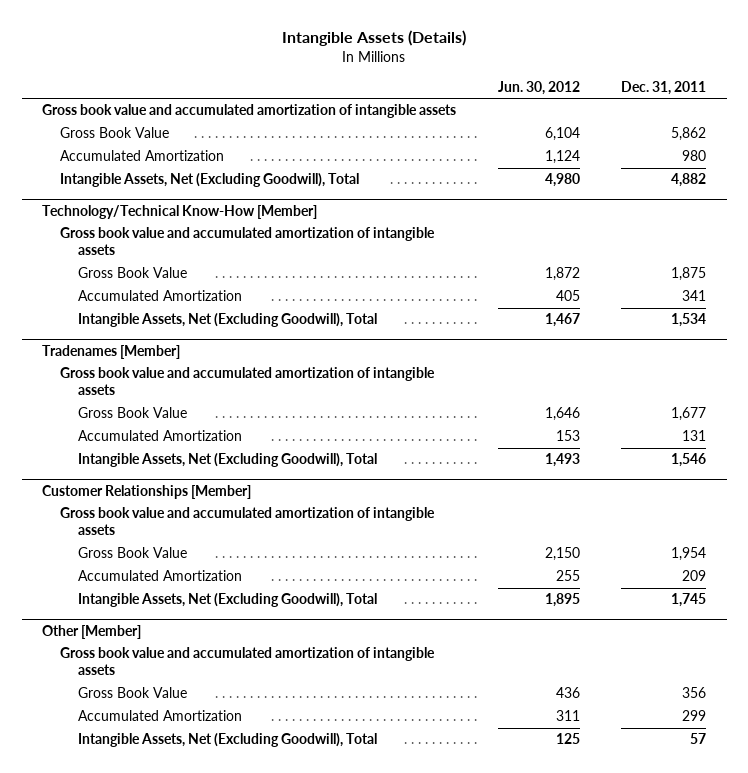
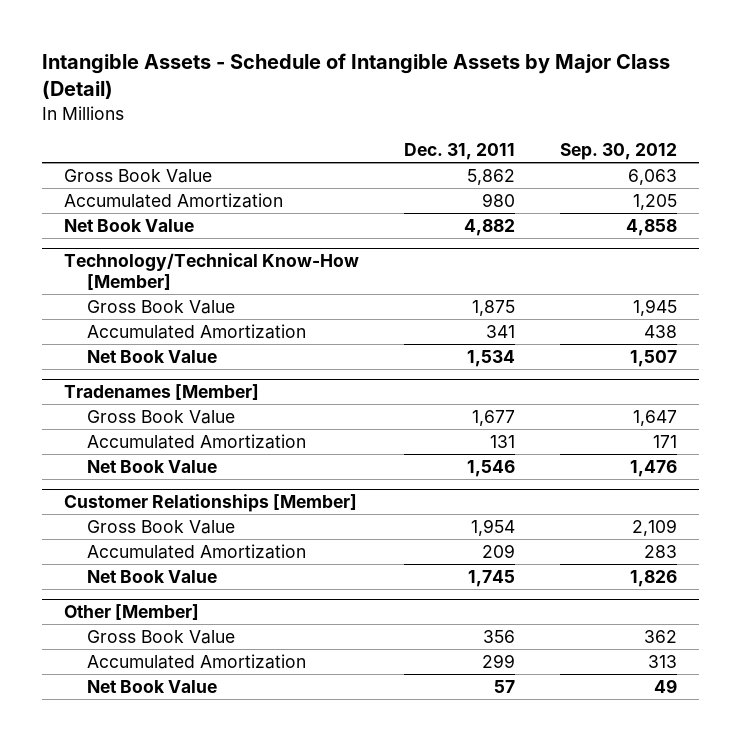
[282,30,467,47] Intangible Assets (Details) -> [41,53,670,100] Intangible Assets - Schedule of Intangible Assets by Major Class (Detail)
[497,80,580,95] Jun. 30, 2012 -> none
none -> [559,143,677,161] Sep. 30, 2012
[42,104,457,119] Gross book value and accumulated amortization of intangible assets -> none
[60,173,360,188] Intangible Assets, Net (Excluding Goodwill), Total -> [64,218,195,232] Net Book Value
[60,227,436,256] Gross book value and accumulated amortization of intangible assets -> none
[77,313,377,328] Intangible Assets, Net (Excluding Goodwill), Total -> [86,349,217,363] Net Book Value
[60,367,436,396] Gross book value and accumulated amortization of intangible assets -> none
[77,453,377,468] Intangible Assets, Net (Excluding Goodwill), Total -> [86,459,217,473] Net Book Value
[60,507,436,536] Gross book value and accumulated amortization of intangible assets -> none
[77,593,377,608] Intangible Assets, Net (Excluding Goodwill), Total -> [86,569,217,583] Net Book Value
[60,647,436,676] Gross book value and accumulated amortization of intangible assets -> none
[77,733,377,748] Intangible Assets, Net (Excluding Goodwill), Total -> [86,679,217,693] Net Book Value

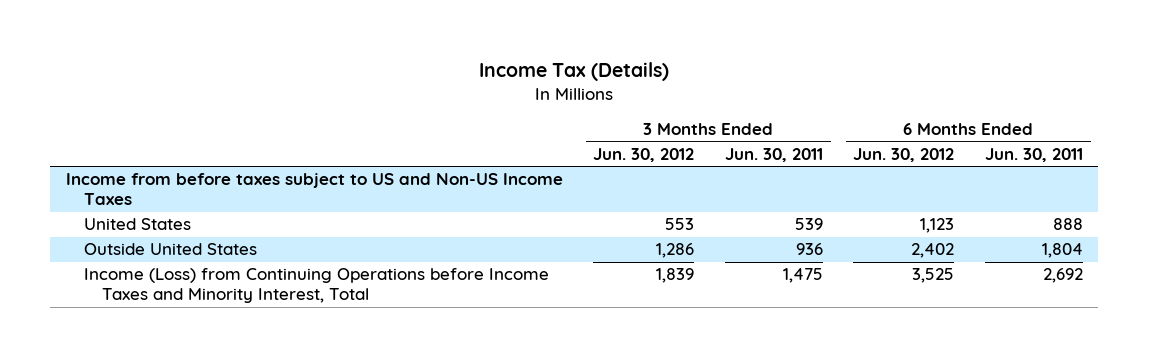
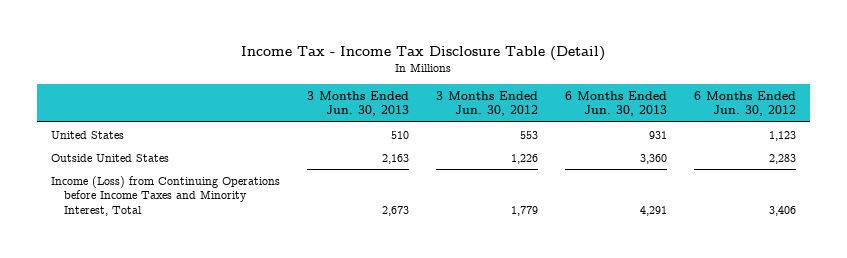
[479,61,670,81] Income Tax (Details) -> [241,45,606,61] Income Tax - Income Tax Disclosure Table (Detail)
[724,148,823,163] Jun. 30, 2011 -> none
[985,148,1084,163] Jun. 30, 2011 -> none
none -> [306,90,409,117] 3 Months Ended Jun. 30, 2013
none -> [565,90,668,117] 6 Months Ended Jun. 30, 2013
[65,173,563,206] Income from before taxes subject to US and Non-US Income Taxes -> none
[656,243,695,259] 1,286 -> [510,153,538,164] 1,226
[911,243,955,259] 2,402 -> [769,153,797,164] 2,283
[656,268,695,284] 1,839 -> [510,205,538,216] 1,779
[912,268,955,284] 3,525 -> [769,205,797,216] 3,406

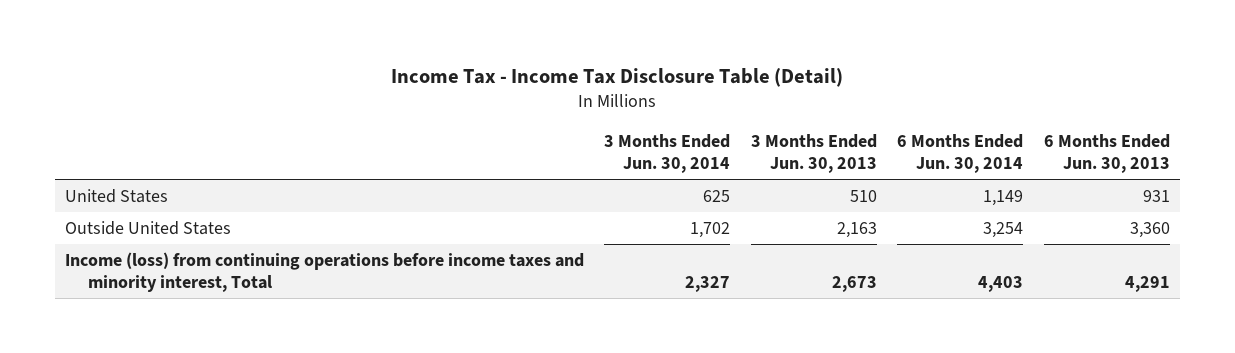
[435,90,538,117] 3 Months Ended Jun. 30, 2012 -> none
[694,90,797,117] 6 Months Ended Jun. 30, 2012 -> none
none -> [604,134,731,174] 3 Months Ended Jun. 30, 2014
none -> [897,134,1024,174] 6 Months Ended Jun. 30, 2014
[50,175,280,216] Income (Loss) from Continuing Operations before Income Taxes and Minority Interest, Total -> [64,252,584,293] Income (loss) from continuing operations before income taxes and minority interest, Total

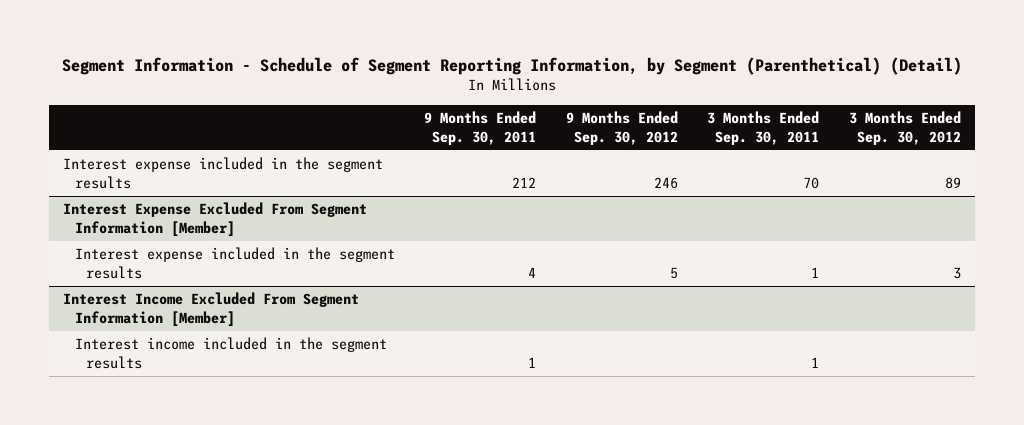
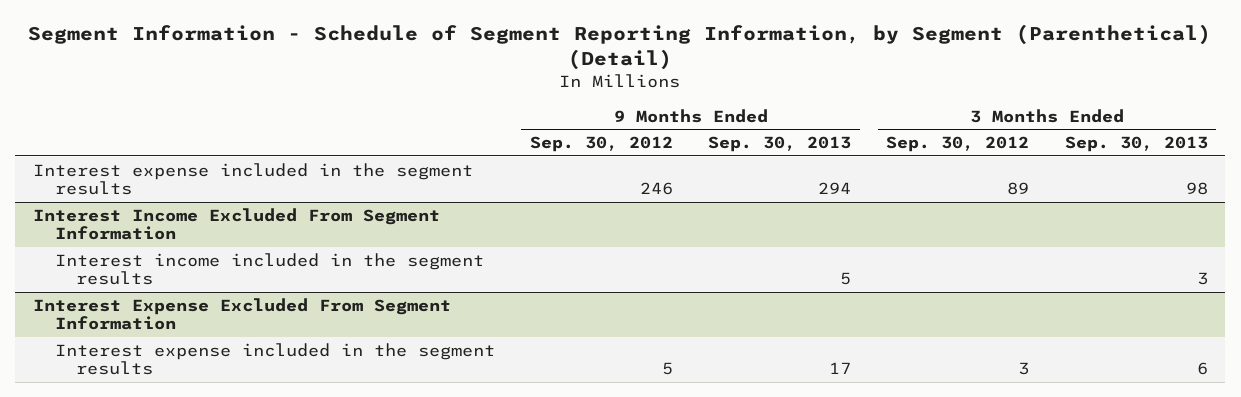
[424,110,537,145] 9 Months Ended Sep. 30, 2011 -> none
[707,110,820,145] 3 Months Ended Sep. 30, 2011 -> none
none -> [708,136,852,153] Sep. 30, 2013
none -> [1064,136,1208,153] Sep. 30, 2013
[63,202,368,237] Interest Expense Excluded From Segment Information [Member] -> none
[74,247,395,279] Interest expense included in the segment results -> none
[63,292,360,327] Interest Income Excluded From Segment Information [Member] -> [32,207,440,241] Interest Income Excluded From Segment Information
none -> [32,297,451,331] Interest Expense Excluded From Segment Information
none -> [54,342,495,376] Interest expense included in the segment results

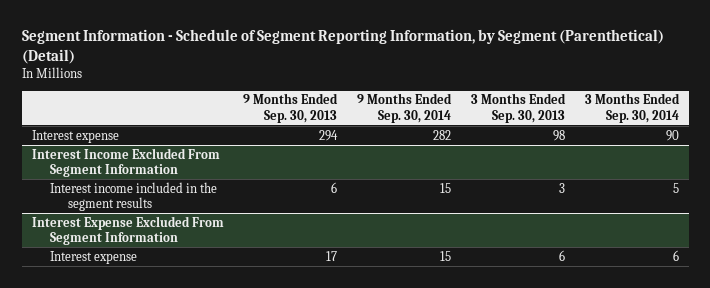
[529,136,673,153] Sep. 30, 2012 -> none
[886,136,1030,153] Sep. 30, 2012 -> none
none -> [357,93,453,123] 9 Months Ended Sep. 30, 2014
none -> [584,93,680,123] 3 Months Ended Sep. 30, 2014
[32,162,473,196] Interest expense included in the segment results -> [31,129,119,143] Interest expense
[840,272,852,286] 5 -> [331,181,338,193] 6
[54,342,495,376] Interest expense included in the segment results -> [49,250,137,264] Interest expense

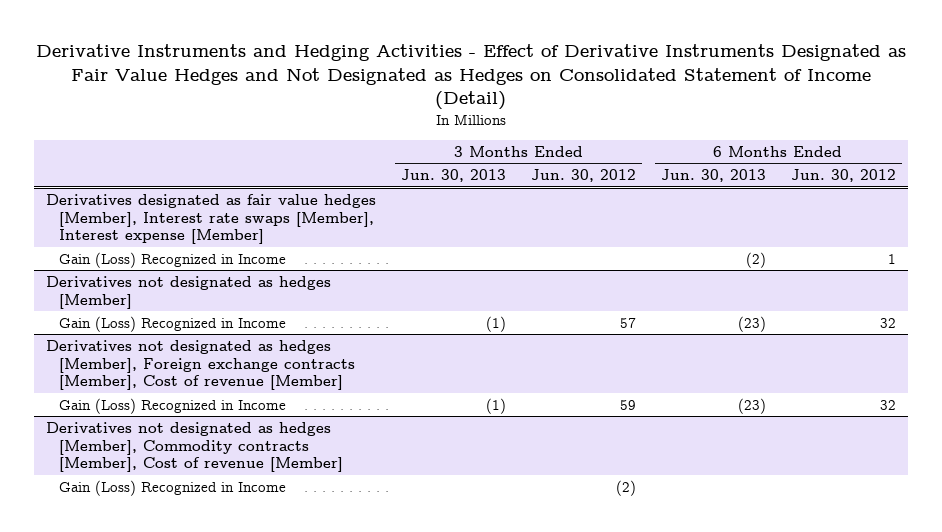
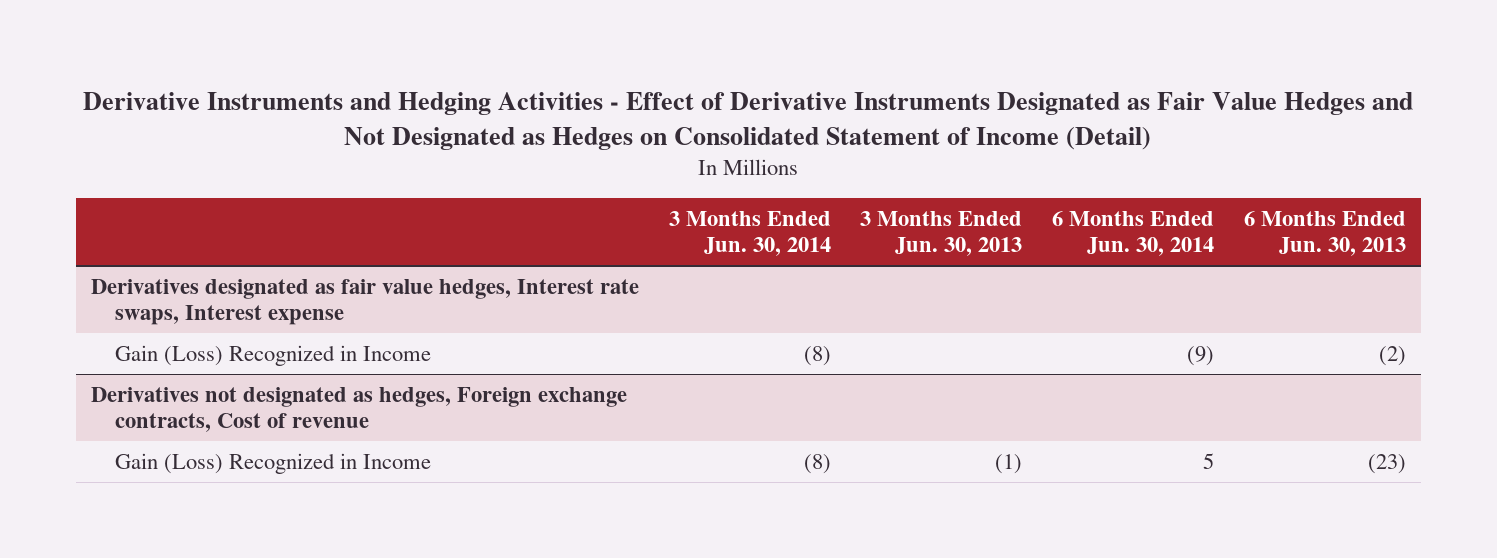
[531,169,637,183] Jun. 30, 2012 -> none
[790,169,896,183] Jun. 30, 2012 -> none
none -> [668,210,831,256] 3 Months Ended Jun. 30, 2014
none -> [1052,210,1215,256] 6 Months Ended Jun. 30, 2014
[46,193,377,245] Derivatives designated as fair value hedges [Member], Interest rate swaps [Member], Interest expense [Member] -> [90,279,639,326] Derivatives designated as fair value hedges, Interest rate swaps, Interest expense
[46,275,332,309] Derivatives not designated as hedges [Member] -> none
[59,315,287,332] Gain (Loss) Recognized in Income -> none
[46,339,356,391] Derivatives not designated as hedges [Member], Foreign exchange contracts [Member], Cost of revenue [Member] -> [90,387,627,433] Derivatives not designated as hedges, Foreign exchange contracts, Cost of revenue
[46,421,344,473] Derivatives not designated as hedges [Member], Commodity contracts [Member], Cost of revenue [Member] -> none
[59,479,287,496] Gain (Loss) Recognized in Income -> none

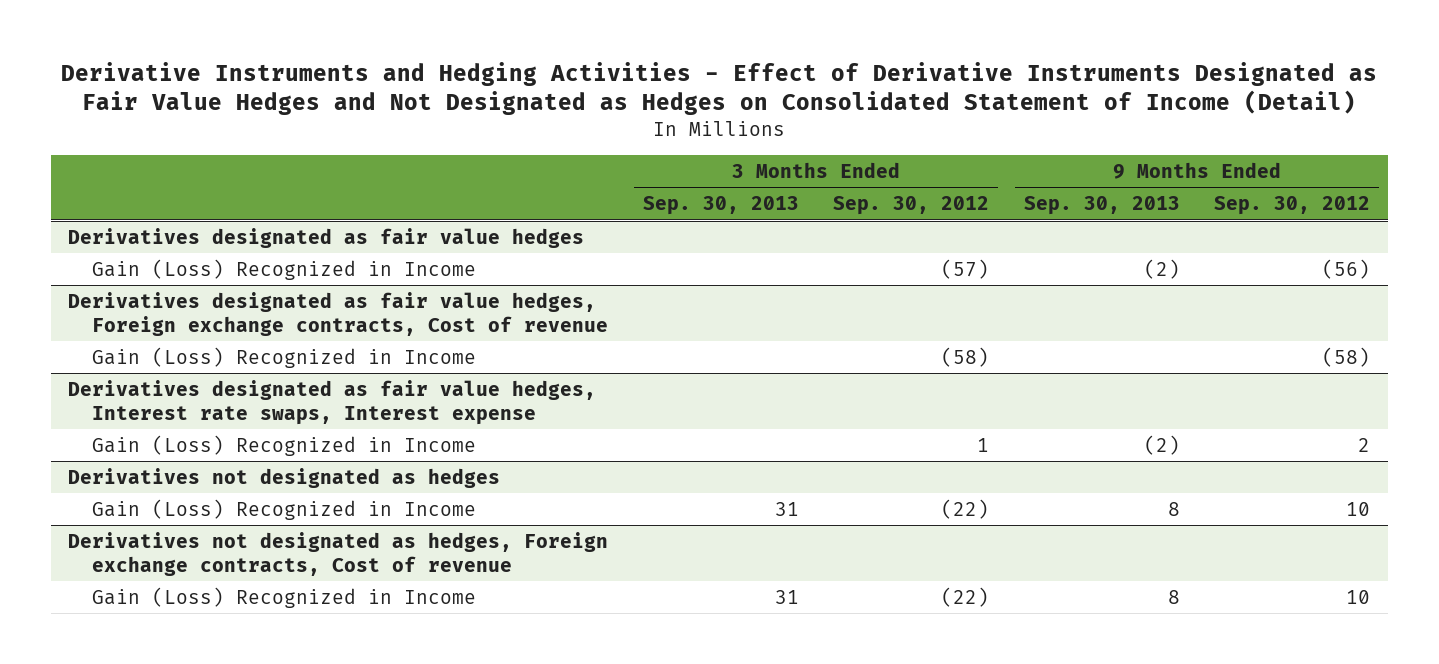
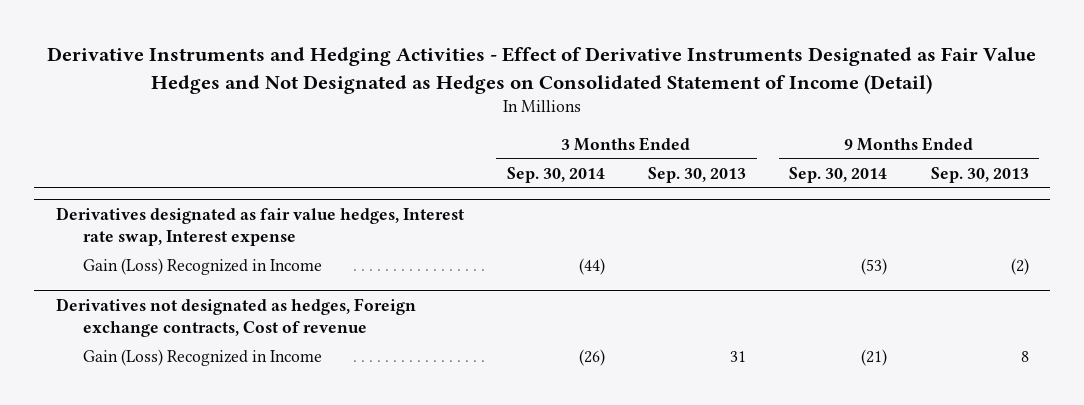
[833,196,990,216] Sep. 30, 2012 -> none
[1214,196,1371,216] Sep. 30, 2012 -> none
none -> [506,167,605,184] Sep. 30, 2014
none -> [789,167,888,184] Sep. 30, 2014
[68,227,585,248] Derivatives designated as fair value hedges -> none
[91,258,476,280] Gain (Loss) Recognized in Income -> none
[68,291,608,336] Derivatives designated as fair value hedges, Foreign exchange contracts, Cost of revenue -> none
[91,346,476,368] Gain (Loss) Recognized in Income -> none
[68,379,597,425] Derivatives designated as fair value hedges, Interest rate swaps, Interest expense -> [55,207,464,247] Derivatives designated as fair value hedges, Interest rate swap, Interest expense
[68,467,501,488] Derivatives not designated as hedges -> none
[91,498,476,520] Gain (Loss) Recognized in Income -> none

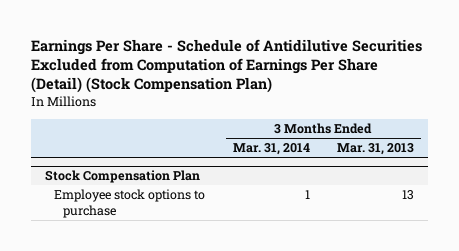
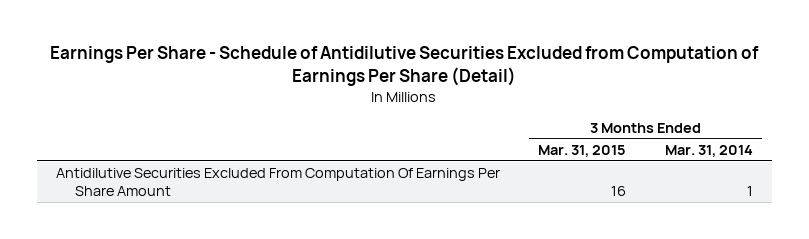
[31,38,423,94] Earnings Per Share - Schedule of Antidilutive Securities Excluded from Computation of Earnings Per Share (Detail) (Stock Compensation Plan) -> [50,46,760,86] Earnings Per Share - Schedule of Antidilutive Securities Excluded from Computation of Earnings Per Share (Detail)
[337,143,415,156] Mar. 31, 2013 -> none
none -> [538,144,627,157] Mar. 31, 2015
[45,170,201,184] Stock Compensation Plan -> none
[53,189,205,219] Employee stock options to purchase -> [55,168,500,196] Antidilutive Securities Excluded From Computation Of Earnings Per Share Amount

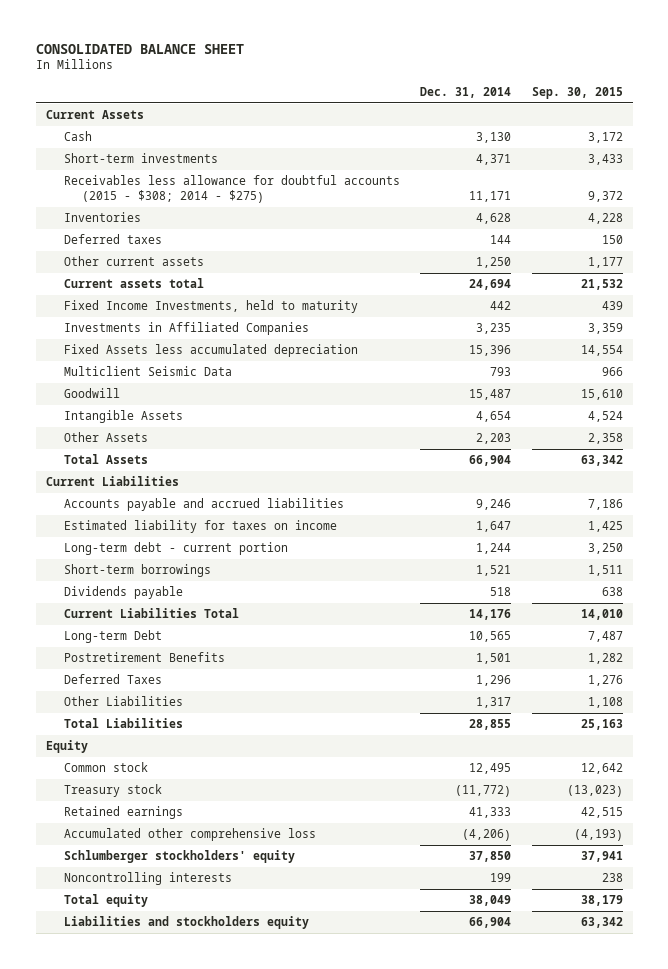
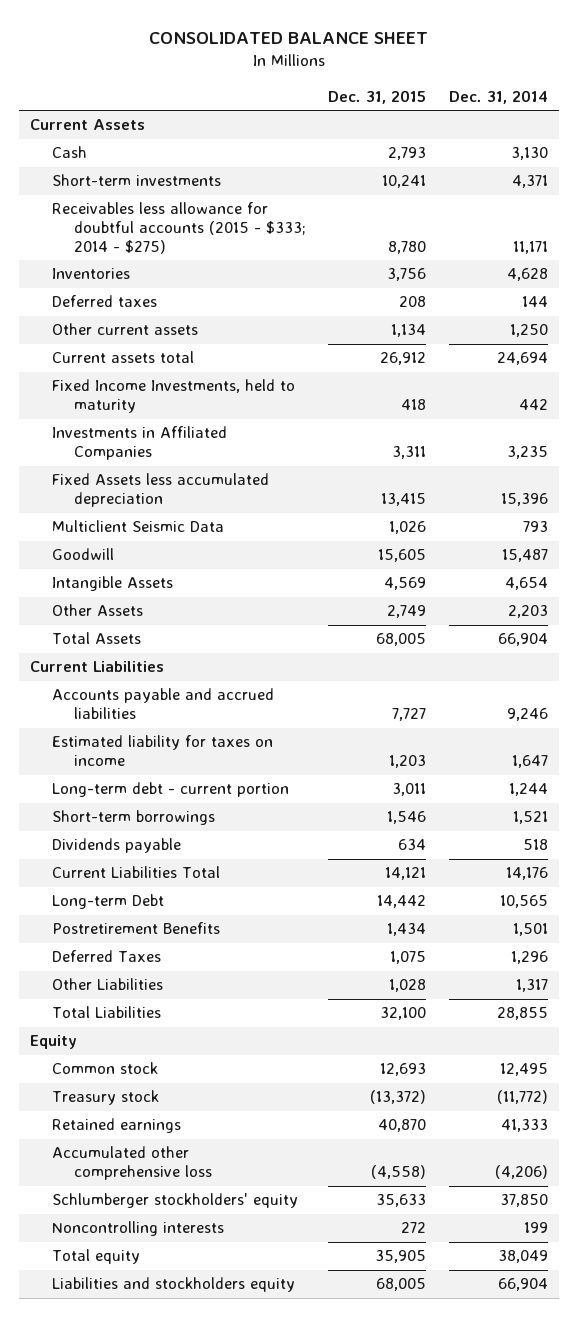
[531,87,623,100] Sep. 30, 2015 -> none
none -> [328,89,427,104] Dec. 31, 2015
[63,175,400,203] Receivables less allowance for doubtful accounts (2015 - $308; 2014 - $275) -> [51,202,306,255] Receivables less allowance for doubtful accounts (2015 - $333; 2014 - $275)

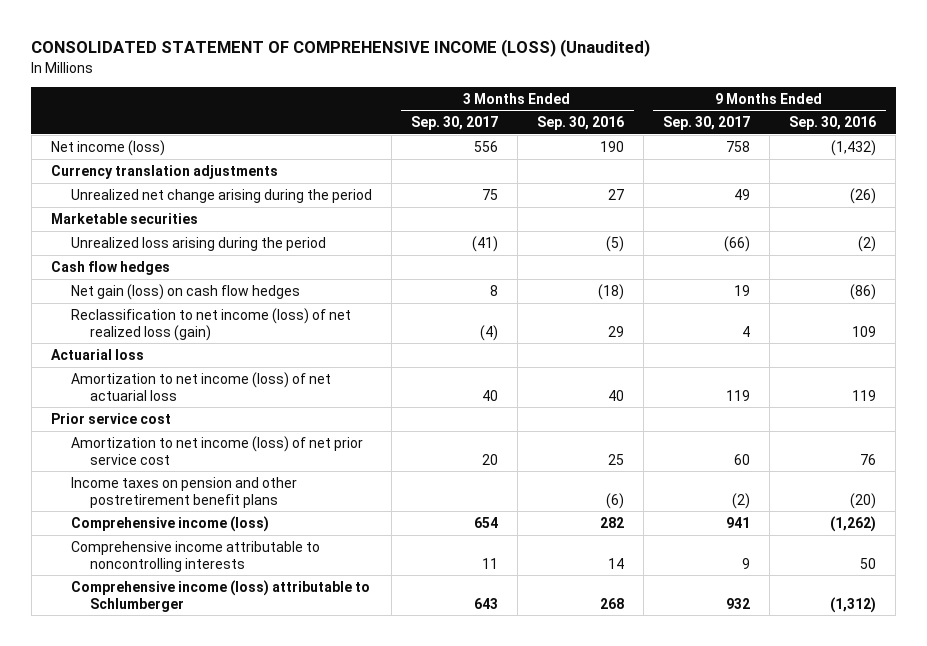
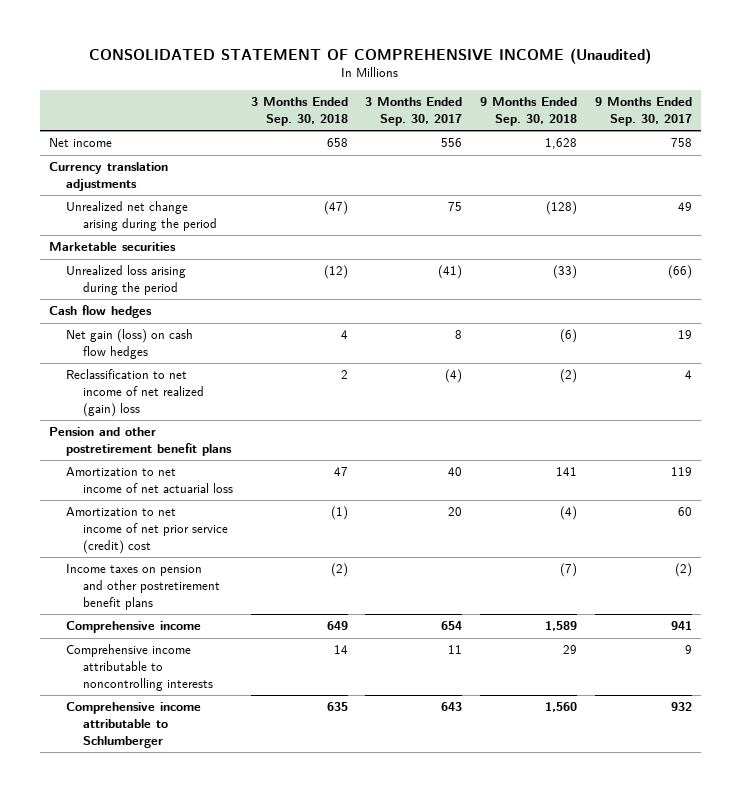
[31,39,651,58] CONSOLIDATED STATEMENT OF COMPREHENSIVE INCOME (LOSS) (Unaudited) -> [89,47,652,64] CONSOLIDATED STATEMENT OF COMPREHENSIVE INCOME (Unaudited)
[536,116,624,131] Sep. 30, 2016 -> none
[788,116,876,131] Sep. 30, 2016 -> none
none -> [250,97,348,126] 3 Months Ended Sep. 30, 2018
none -> [480,97,578,126] 9 Months Ended Sep. 30, 2018
[50,139,165,156] Net income (loss) -> [48,138,112,148] Net income
[50,348,144,360] Actuarial loss -> none
[50,412,171,424] Prior service cost -> none
[70,307,351,341] Reclassification to net income (loss) of net realized loss (gain) -> [65,369,204,417] Reclassification to net income of net realized (gain) loss
none -> [48,427,232,457] Pension and other postretirement benefit plans
[70,371,331,401] Amortization to net income (loss) of net actuarial loss -> [65,467,233,494] Amortization to net income of net actuarial loss
[70,435,363,465] Amortization to net income (loss) of net prior service cost -> [65,507,228,554] Amortization to net income of net prior service (credit) cost
[70,515,269,532] Comprehensive income (loss) -> [65,621,201,634] Comprehensive income
[70,579,370,612] Comprehensive income (loss) attributable to Schlumberger -> [65,702,201,748] Comprehensive income attributable to Schlumberger

